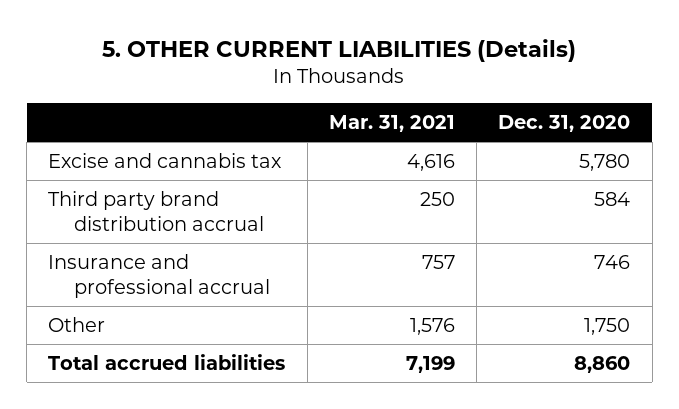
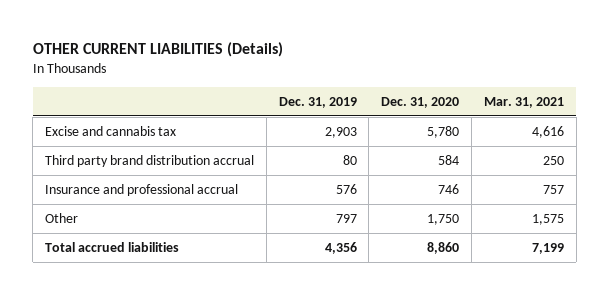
[102,38,577,62] 5. OTHER CURRENT LIABILITIES (Details) -> [32,42,283,58] OTHER CURRENT LIABILITIES (Details)
none -> [278,97,357,109] Dec. 31, 2019
[409,317,455,335] 1,576 -> [531,213,564,225] 1,575

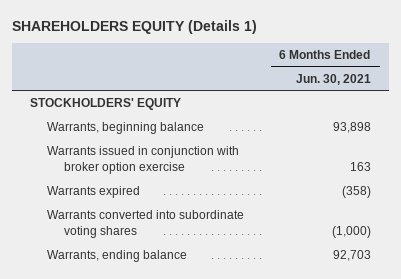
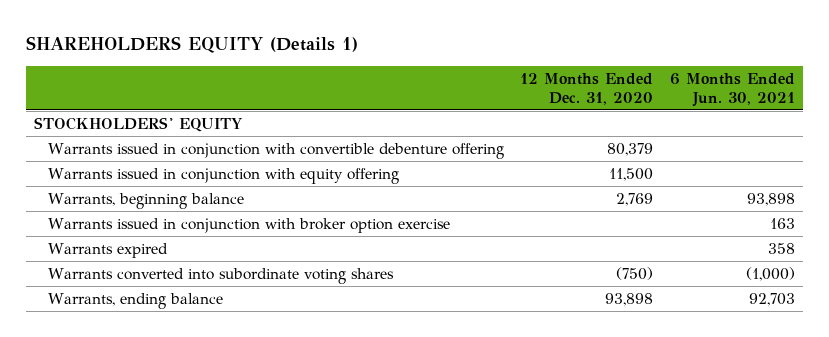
none -> [520,72,654,106] 12 Months Ended Dec. 31, 2020
none -> [48,142,505,159] Warrants issued in conjunction with convertible debenture offering
none -> [48,167,400,184] Warrants issued in conjunction with equity offering
[341,186,371,199] (358) -> [767,242,795,254] 358

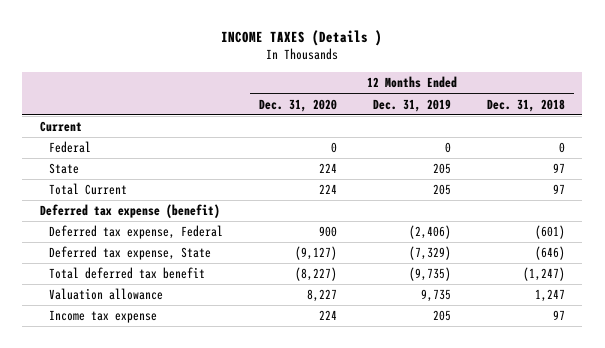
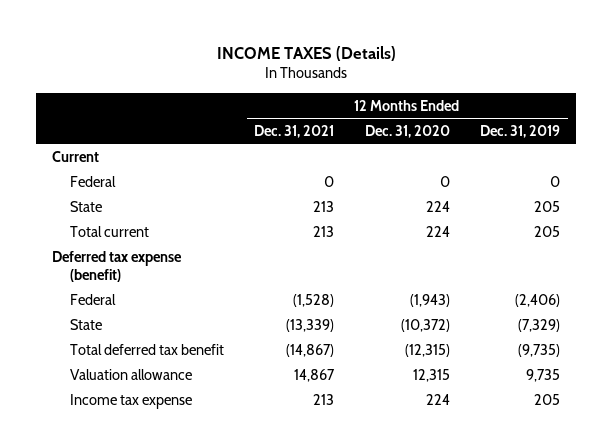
[221,29,383,46] INCOME TAXES (Details ) -> [217,45,397,61] INCOME TAXES (Details)
[486,98,565,112] Dec. 31, 2018 -> none
none -> [254,124,335,138] Dec. 31, 2021
[49,183,128,196] Total Current -> [69,225,149,237] Total current
[49,225,224,240] Deferred tax expense, Federal -> [69,293,116,305] Federal
[319,226,338,238] 900 -> [409,293,450,307] (1,943)
[49,246,212,261] Deferred tax expense, State -> [69,318,102,330] State
[295,246,338,261] (9,127) -> [400,318,450,332] (10,372)
[295,267,338,282] (8,227) -> [404,343,450,357] (12,315)
[307,289,338,303] 8,227 -> [412,368,450,382] 12,315

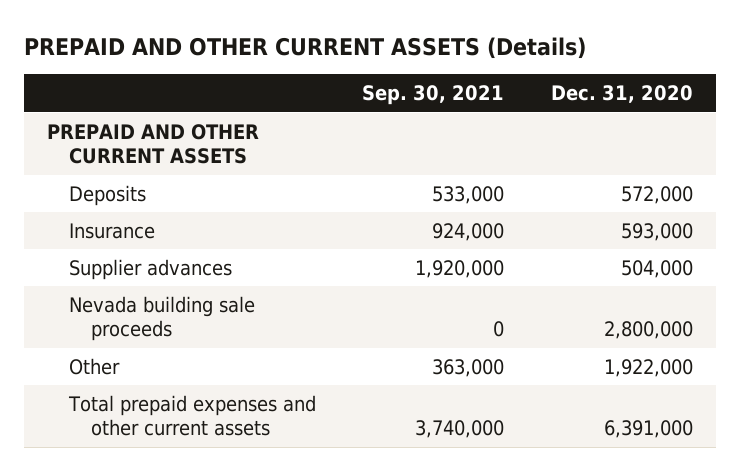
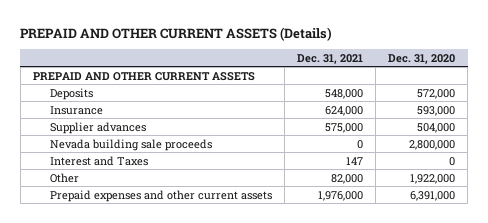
[362,85,505,106] Sep. 30, 2021 -> none
none -> [297,53,364,64] Dec. 31, 2021
none -> [49,155,148,166] Interest and Taxes
[68,394,317,437] Total prepaid expenses and other current assets -> [49,189,272,202] Prepaid expenses and other current assets

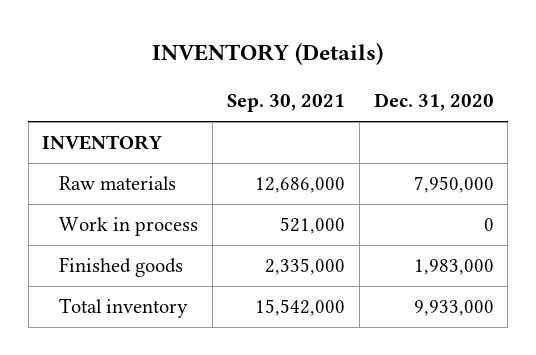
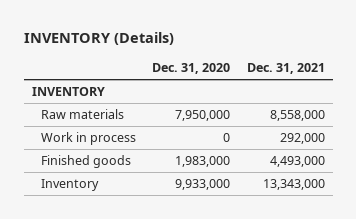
[226,94,345,113] Sep. 30, 2021 -> none
none -> [246,63,325,75] Dec. 31, 2021
[59,298,189,319] Total inventory -> [41,179,100,192] Inventory

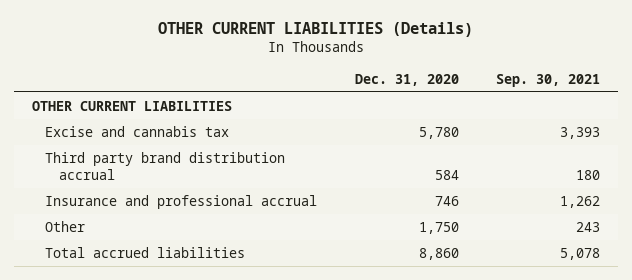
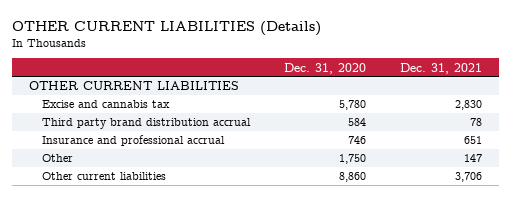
[495,73,600,87] Sep. 30, 2021 -> none
none -> [399,62,482,74] Dec. 31, 2021
[45,246,246,258] Total accrued liabilities -> [41,172,166,181] Other current liabilities

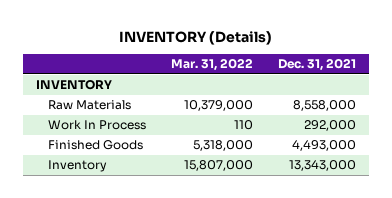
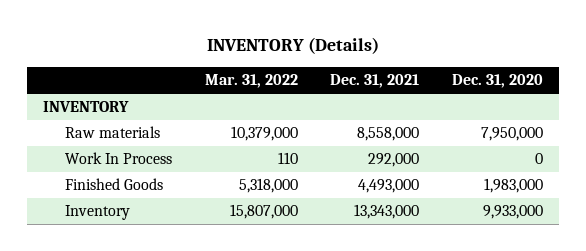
none -> [451,74,543,89] Dec. 31, 2020
[47,100,131,111] Raw Materials -> [65,126,161,139] Raw materials

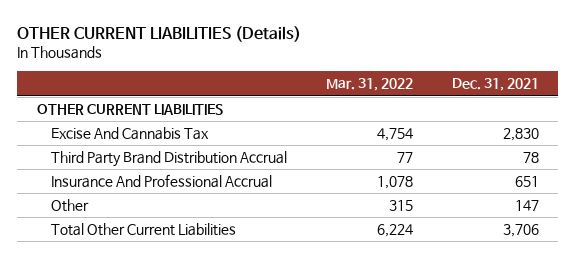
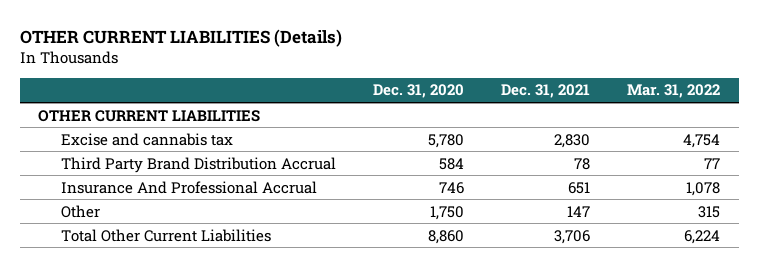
none -> [372,84,464,99] Dec. 31, 2020
[51,127,210,141] Excise And Cannabis Tax -> [60,132,233,146] Excise and cannabis tax

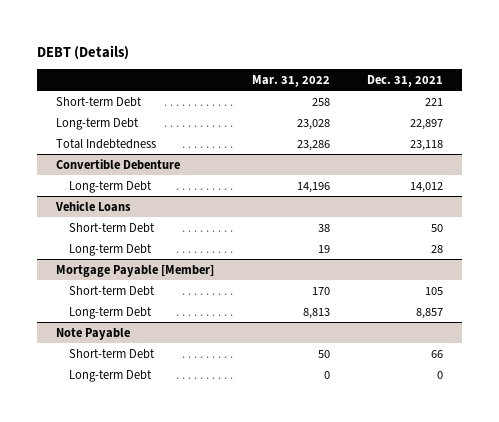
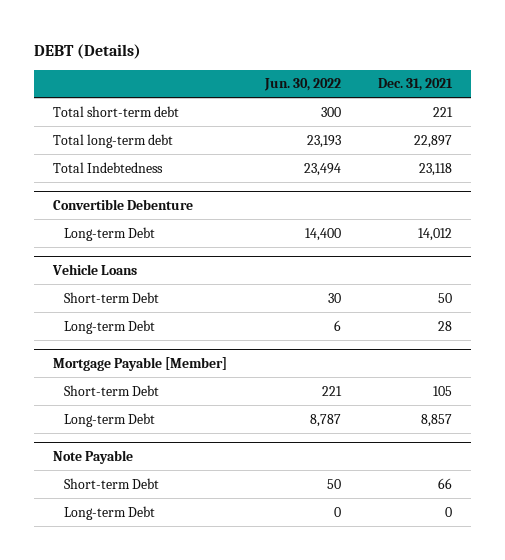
[251,75,330,88] Mar. 31, 2022 -> none
none -> [263,78,341,92] Jun. 30, 2022
[56,96,143,107] Short-term Debt -> [52,105,179,117] Total short-term debt
[56,117,140,130] Long-term Debt -> [52,133,173,148] Total long-term debt

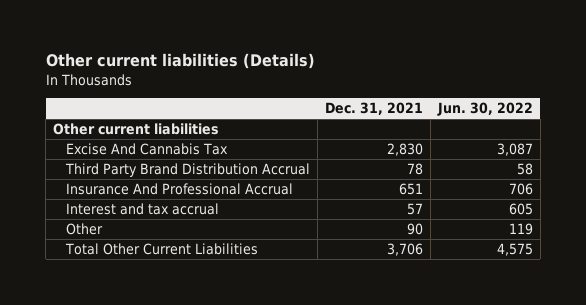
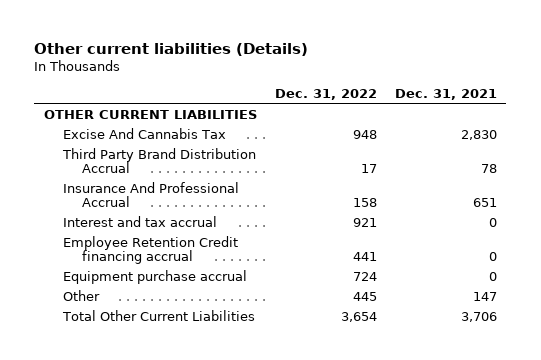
[436,101,533,116] Jun. 30, 2022 -> none
none -> [274,88,377,100] Dec. 31, 2022
[53,122,220,135] Other current liabilities -> [43,109,257,119] OTHER CURRENT LIABILITIES
[406,202,423,215] 57 -> [489,217,498,227] 0
none -> [62,235,238,265] Employee Retention Credit financing accrual
none -> [62,269,247,284] Equipment purchase accrual
[406,222,423,235] 90 -> [473,291,498,301] 147

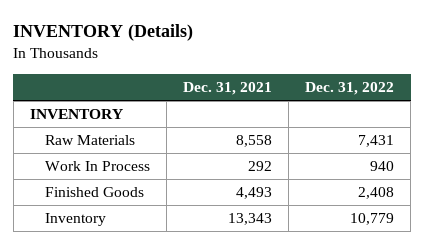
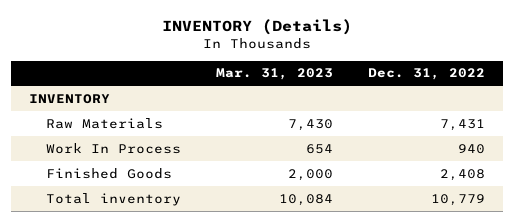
[182,81,272,95] Dec. 31, 2021 -> none
none -> [215,68,333,81] Mar. 31, 2023
[44,213,106,227] Inventory -> [45,192,181,206] Total inventory

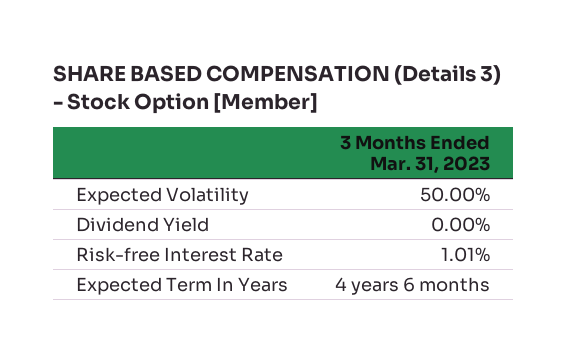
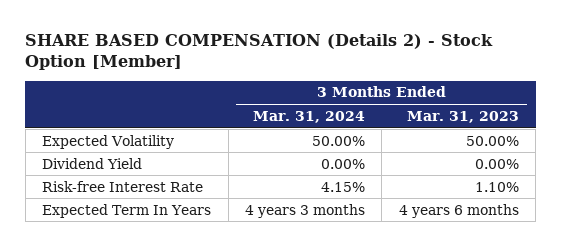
[53,65,502,115] SHARE BASED COMPENSATION (Details 3) - Stock Option [Member] -> [25,34,494,71] SHARE BASED COMPENSATION (Details 2) - Stock Option [Member]
none -> [252,110,365,123] Mar. 31, 2024
[440,246,490,262] 1.01% -> [474,181,519,192] 1.10%

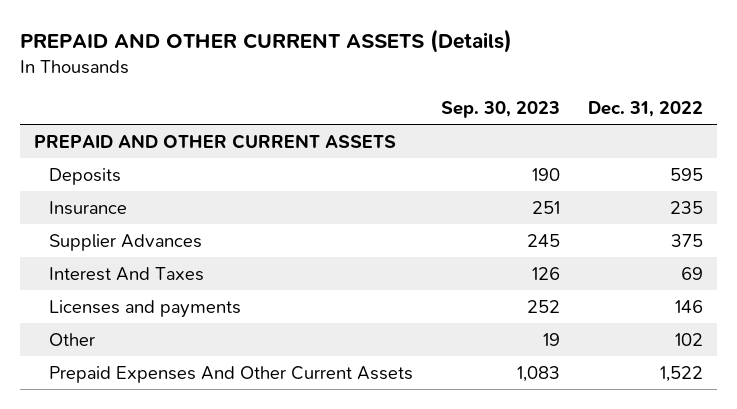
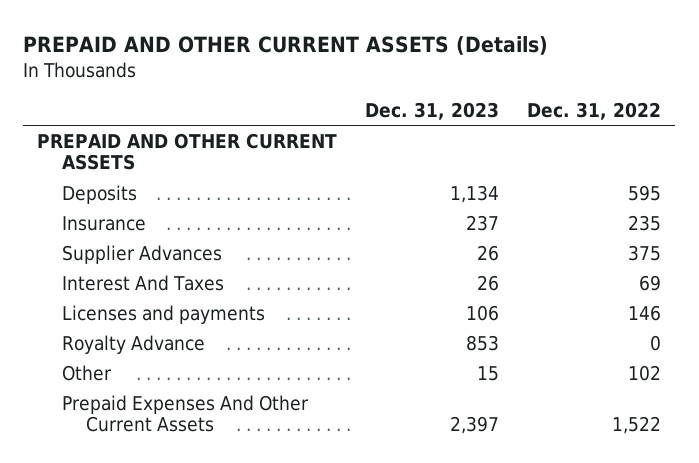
[441,101,561,119] Sep. 30, 2023 -> none
none -> [365,101,500,120] Dec. 31, 2023
none -> [61,334,205,354] Royalty Advance

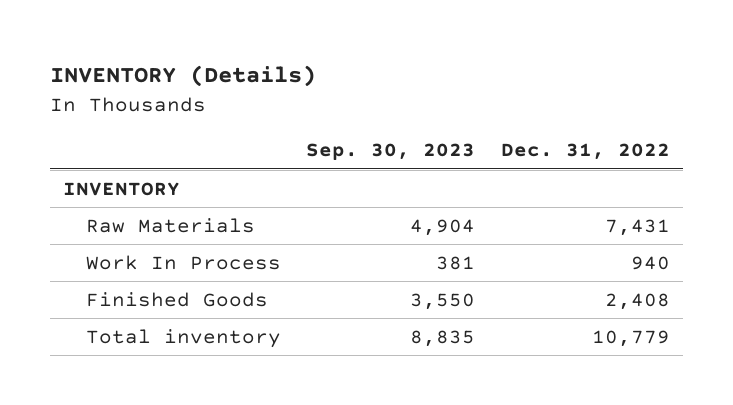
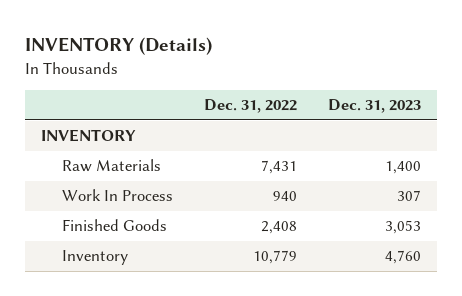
[306,143,476,161] Sep. 30, 2023 -> none
none -> [328,99,422,114] Dec. 31, 2023
[85,328,281,348] Total inventory -> [61,250,128,266] Inventory

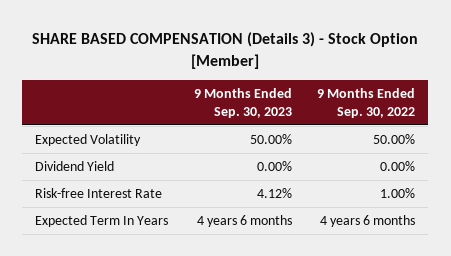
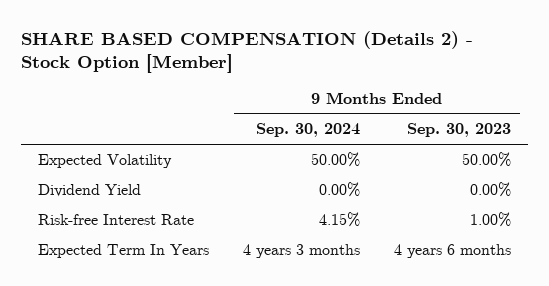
[32,32,419,70] SHARE BASED COMPENSATION (Details 3) - Stock Option [Member] -> [20,30,473,74] SHARE BASED COMPENSATION (Details 2) - Stock Option [Member]
[317,88,416,119] 9 Months Ended Sep. 30, 2022 -> none
none -> [255,123,360,138] Sep. 30, 2024
[256,188,292,199] 4.12% -> [470,212,512,228] 1.00%

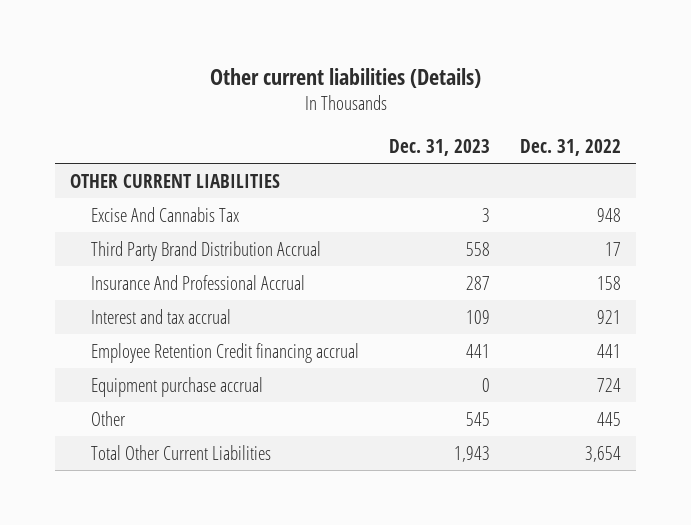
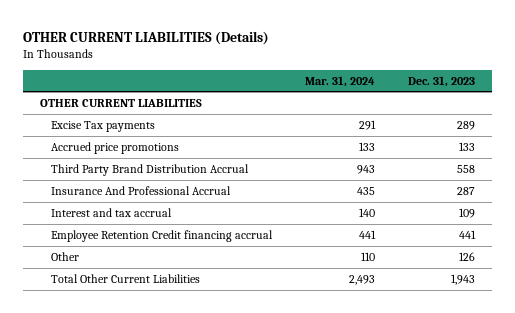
[209,67,481,88] Other current liabilities (Details) -> [23,30,270,45] OTHER CURRENT LIABILITIES (Details)
[519,138,621,156] Dec. 31, 2022 -> none
none -> [304,75,375,87] Mar. 31, 2024
[90,206,239,222] Excise And Cannabis Tax -> [50,120,155,132] Excise Tax payments
[481,207,490,222] 3 -> [457,120,476,130] 289
none -> [50,141,179,154] Accrued price promotions
[90,376,263,397] Equipment purchase accrual -> none
[465,411,490,426] 545 -> [459,251,476,261] 126

